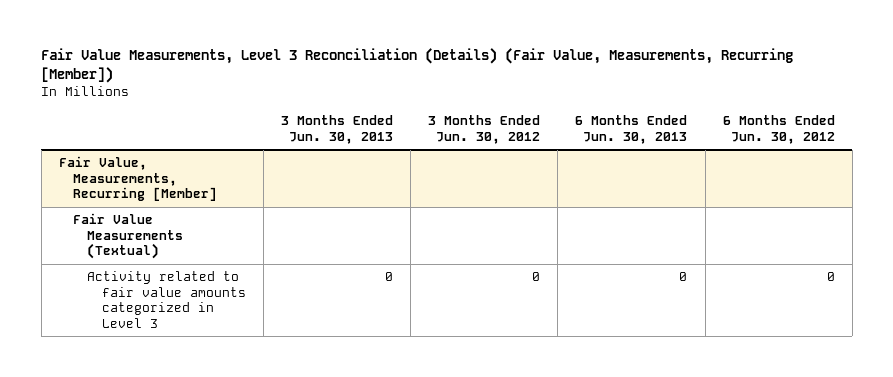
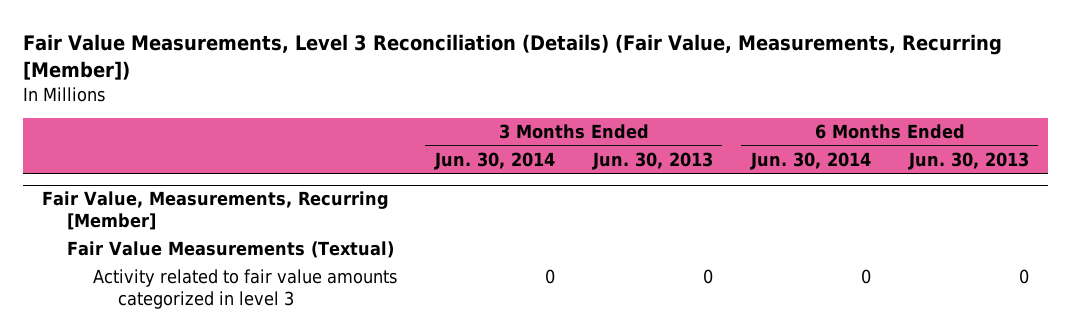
[428,115,541,144] 3 Months Ended Jun. 30, 2012 -> none
[722,115,835,144] 6 Months Ended Jun. 30, 2012 -> none
none -> [433,151,555,170] Jun. 30, 2014
none -> [749,151,871,170] Jun. 30, 2014
[87,270,246,328] Activity related to fair value amounts categorized in Level 3 -> [92,269,397,310] Activity related to fair value amounts categorized in level 3

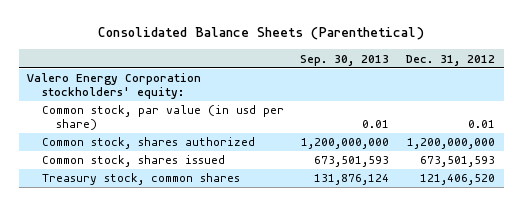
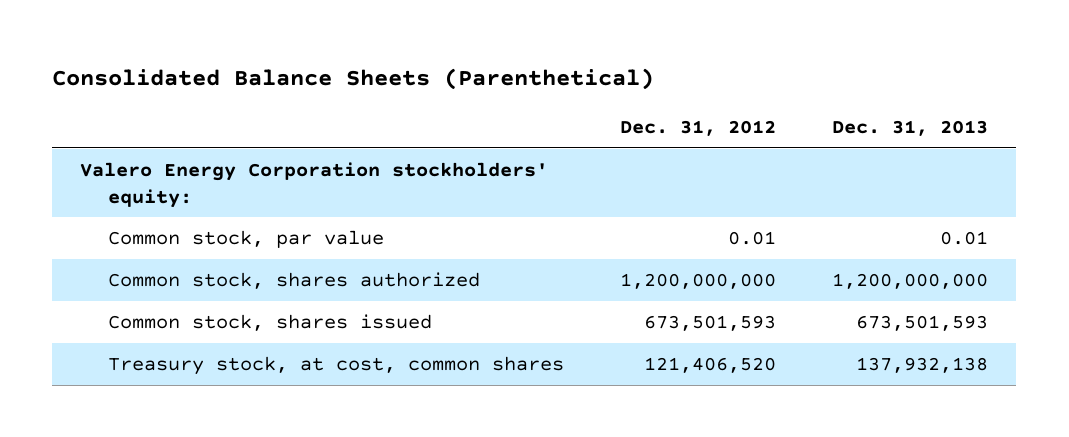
[300,54,390,66] Sep. 30, 2013 -> none
none -> [832,119,989,136] Dec. 31, 2013
[41,105,284,131] Common stock, par value (in usd per share) -> [108,230,385,249] Common stock, par value
[41,173,240,186] Treasury stock, common shares -> [108,356,565,376] Treasury stock, at cost, common shares

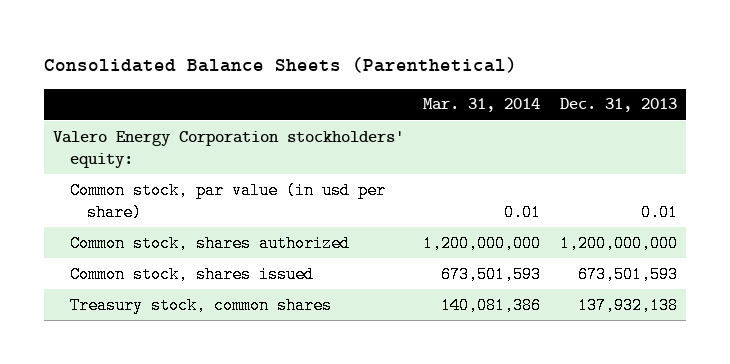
[620,119,777,136] Dec. 31, 2012 -> none
none -> [423,98,541,113] Mar. 31, 2014
[108,230,385,249] Common stock, par value -> [70,181,387,221] Common stock, par value (in usd per share)
[108,356,565,376] Treasury stock, at cost, common shares -> [70,296,333,314] Treasury stock, common shares

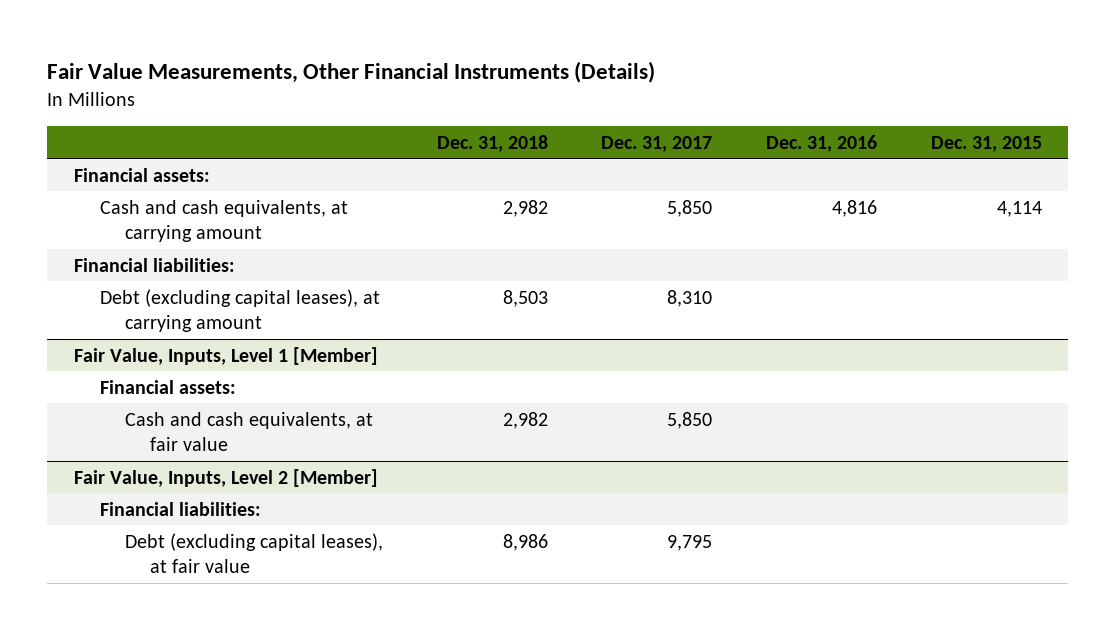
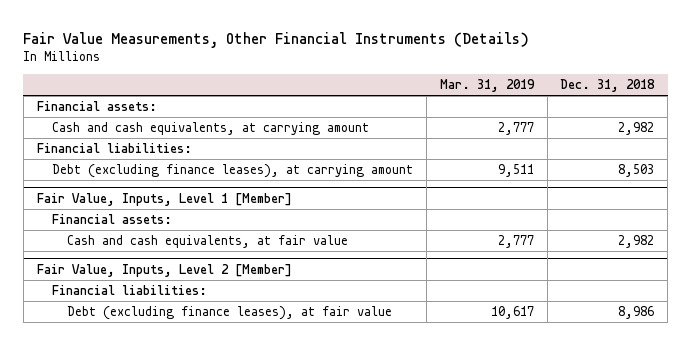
[601,135,713,152] Dec. 31, 2017 -> none
[765,134,877,152] Dec. 31, 2016 -> none
[930,135,1042,152] Dec. 31, 2015 -> none
none -> [439,79,535,93] Mar. 31, 2019
[99,288,380,333] Debt (excluding capital leases), at carrying amount -> [51,164,413,179] Debt (excluding finance leases), at carrying amount
[125,532,384,574] Debt (excluding capital leases), at fair value -> [67,306,393,321] Debt (excluding finance leases), at fair value

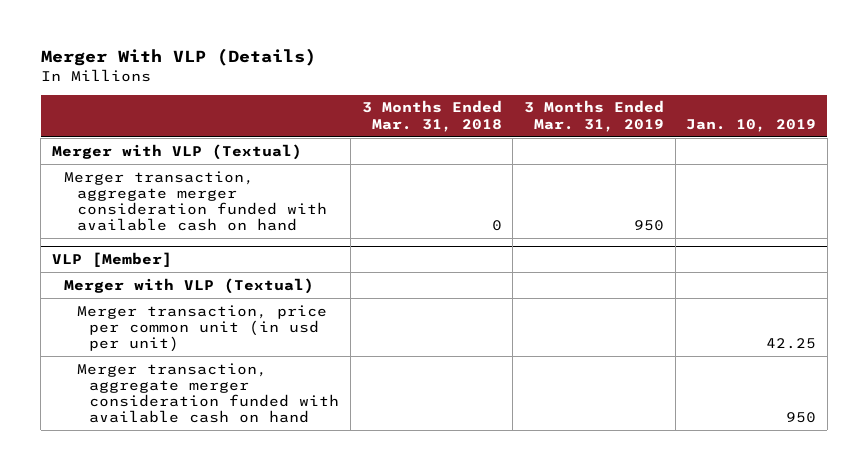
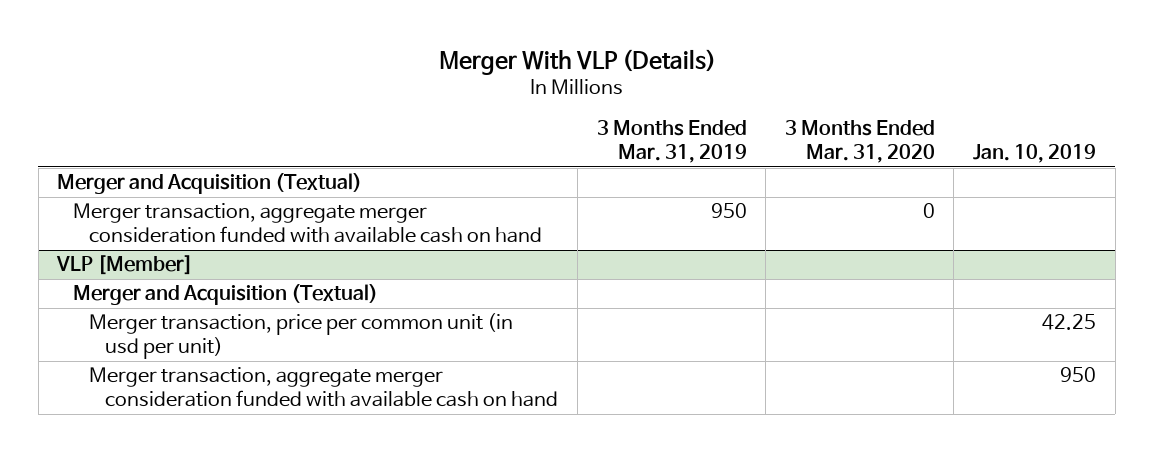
[361,100,502,132] 3 Months Ended Mar. 31, 2018 -> none
none -> [784,120,935,164] 3 Months Ended Mar. 31, 2020
[51,143,302,160] Merger with VLP (Textual) -> [57,173,363,195] Merger and Acquisition (Textual)
[64,277,315,294] Merger with VLP (Textual) -> [73,284,379,306] Merger and Acquisition (Textual)

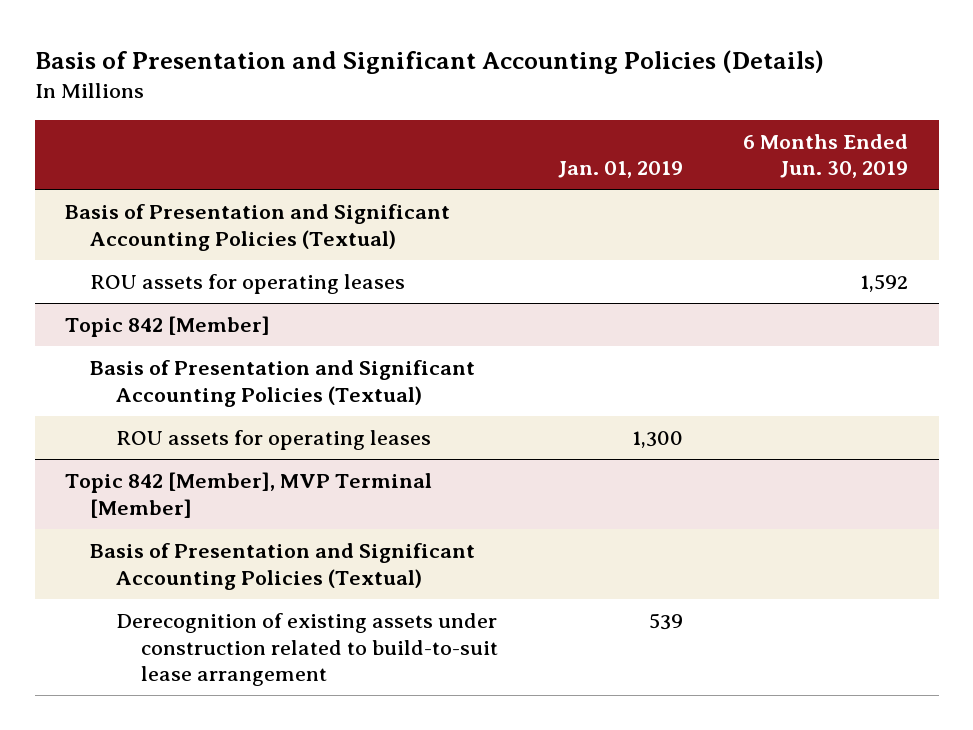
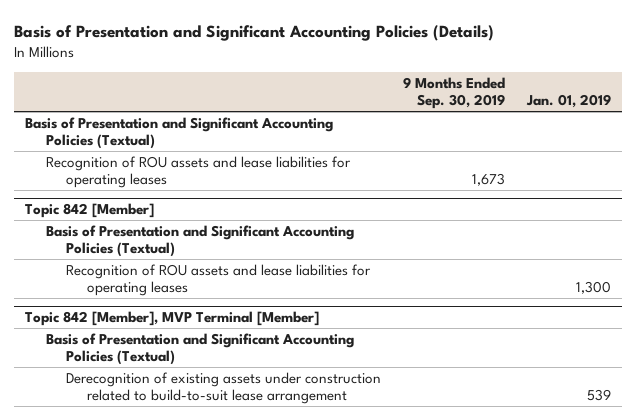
[743,133,909,179] 6 Months Ended Jun. 30, 2019 -> none
none -> [403,76,506,110] 9 Months Ended Sep. 30, 2019
[90,274,406,295] ROU assets for operating leases -> [45,155,351,189] Recognition of ROU assets and lease liabilities for operating leases
[115,430,431,451] ROU assets for operating leases -> [66,263,372,297] Recognition of ROU assets and lease liabilities for operating leases

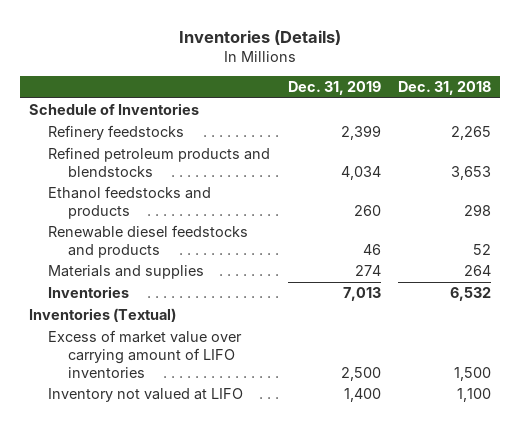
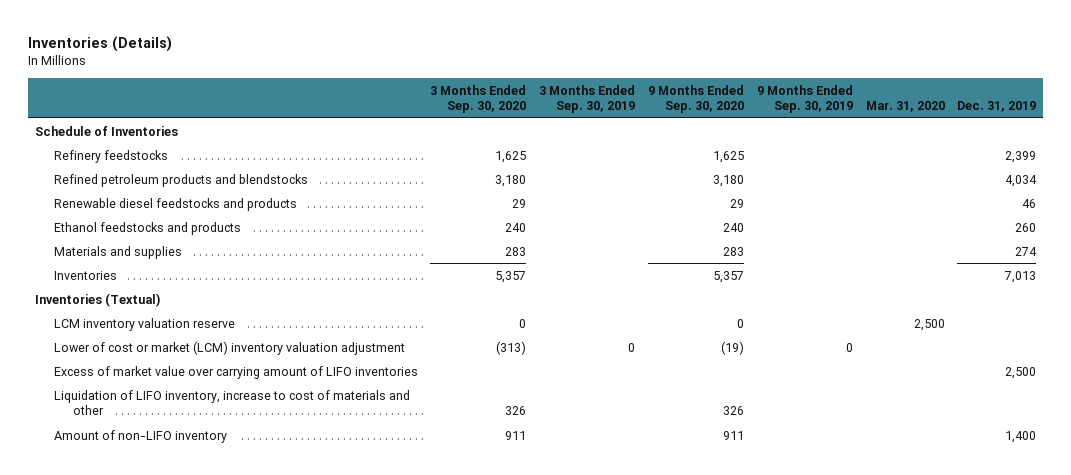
[398,81,492,96] Dec. 31, 2018 -> none
none -> [430,84,527,114] 3 Months Ended Sep. 30, 2020
none -> [539,84,636,114] 3 Months Ended Sep. 30, 2019
none -> [648,84,745,114] 9 Months Ended Sep. 30, 2020
none -> [756,84,853,114] 9 Months Ended Sep. 30, 2019
none -> [865,101,945,113] Mar. 31, 2020
[48,186,212,219] Ethanol feedstocks and products -> [53,221,241,235] Ethanol feedstocks and products
none -> [53,317,235,331] LCM inventory valuation reserve
none -> [53,340,405,355] Lower of cost or market (LCM) inventory valuation adjustment
none -> [53,389,410,416] Liquidation of LIFO inventory, increase to cost of materials and other
[48,388,244,403] Inventory not valued at LIFO -> [53,429,227,443] Amount of non-LIFO inventory

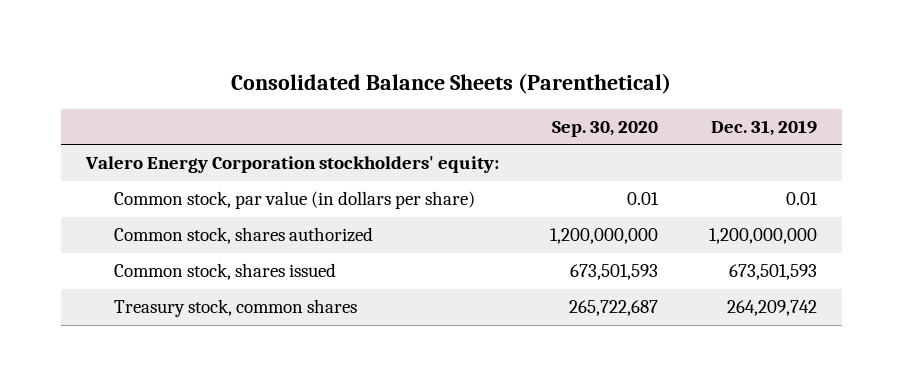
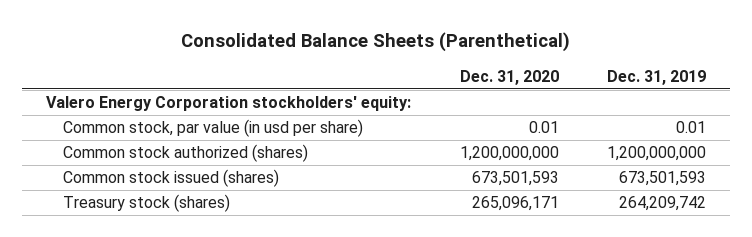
[551,120,658,137] Sep. 30, 2020 -> none
none -> [459,69,559,85] Dec. 31, 2020
[114,191,476,210] Common stock, par value (in dollars per share) -> [63,119,364,138] Common stock, par value (in usd per share)
[114,227,374,245] Common stock, shares authorized -> [63,144,309,163] Common stock authorized (shares)
[114,263,337,281] Common stock, shares issued -> [63,169,280,188] Common stock issued (shares)
[114,299,358,318] Treasury stock, common shares -> [63,194,231,213] Treasury stock (shares)

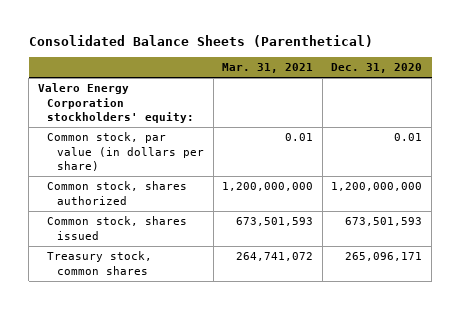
[607,69,707,85] Dec. 31, 2019 -> none
none -> [222,63,314,74] Mar. 31, 2021
[63,119,364,138] Common stock, par value (in usd per share) -> [47,132,204,172] Common stock, par value (in dollars per share)
[63,144,309,163] Common stock authorized (shares) -> [47,181,188,205] Common stock, shares authorized
[63,169,280,188] Common stock issued (shares) -> [47,216,188,240] Common stock, shares issued
[63,194,231,213] Treasury stock (shares) -> [47,251,153,275] Treasury stock, common shares

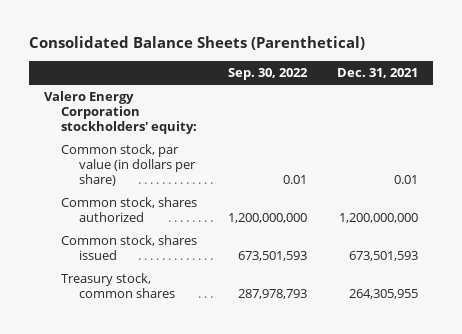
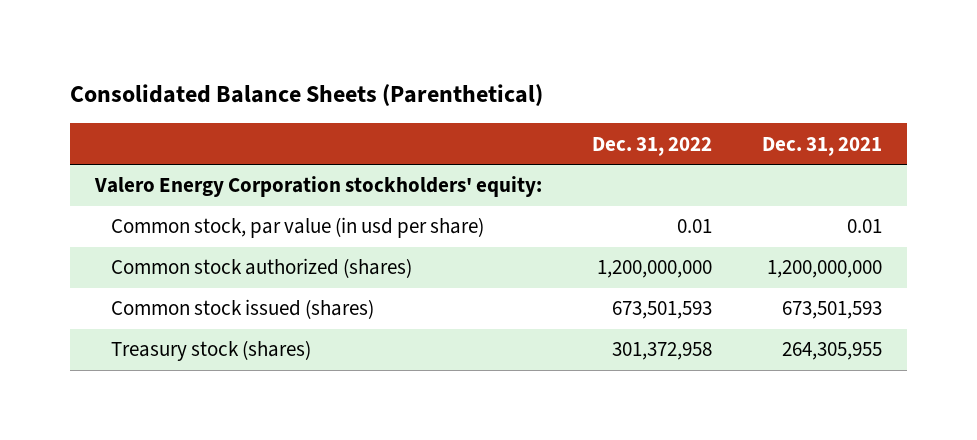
[227,67,308,80] Sep. 30, 2022 -> none
none -> [591,136,712,156] Dec. 31, 2022
[61,144,196,186] Common stock, par value (in dollars per share) -> [111,217,485,239] Common stock, par value (in usd per share)
[61,197,198,222] Common stock, shares authorized -> [111,258,413,279] Common stock authorized (shares)
[61,235,198,260] Common stock, shares issued -> [111,299,375,320] Common stock issued (shares)
[61,273,175,298] Treasury stock, common shares -> [111,340,312,362] Treasury stock (shares)

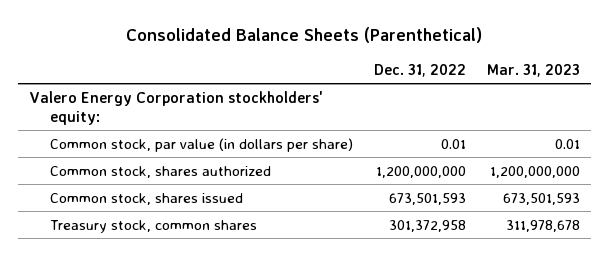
[761,136,882,156] Dec. 31, 2021 -> none
none -> [487,63,581,77] Mar. 31, 2023
[111,217,485,239] Common stock, par value (in usd per share) -> [49,137,353,152] Common stock, par value (in dollars per share)
[111,258,413,279] Common stock authorized (shares) -> [49,165,271,178] Common stock, shares authorized
[111,299,375,320] Common stock issued (shares) -> [49,192,243,205] Common stock, shares issued
[111,340,312,362] Treasury stock (shares) -> [49,219,257,233] Treasury stock, common shares

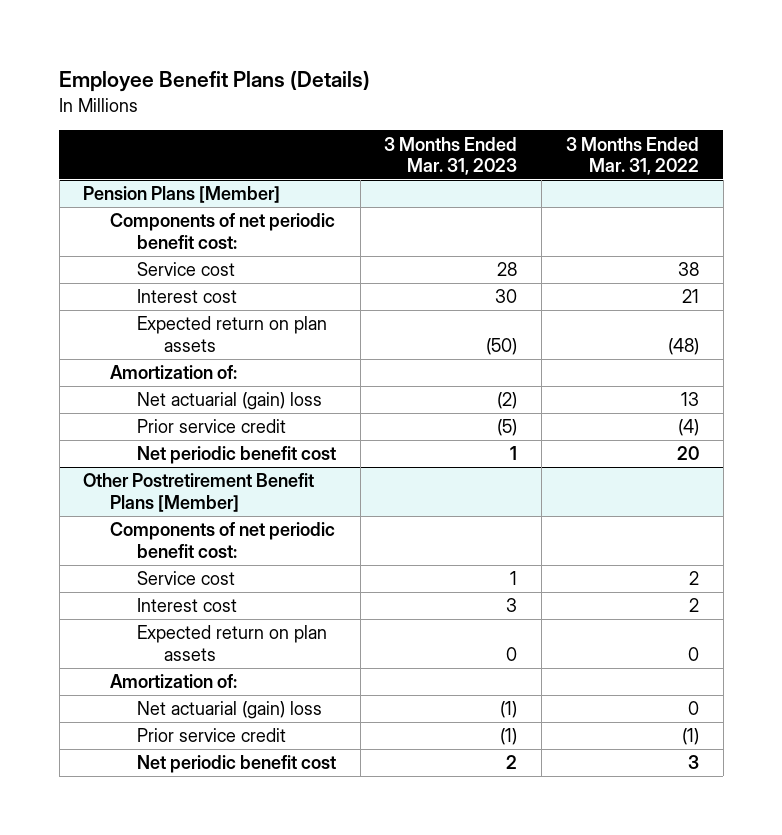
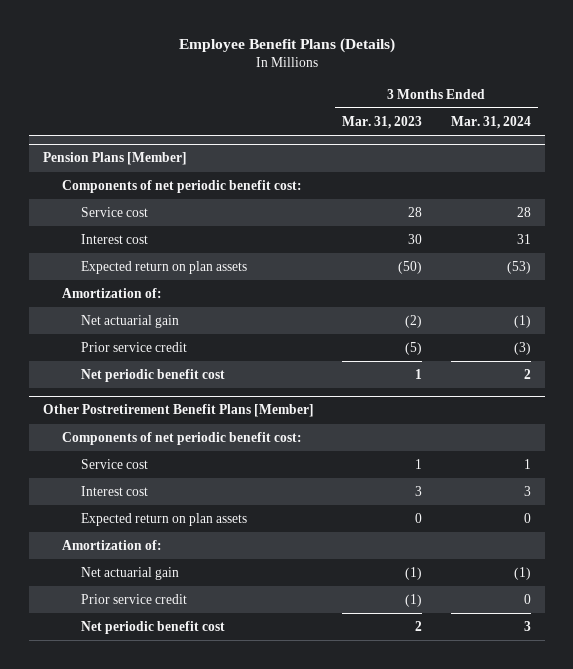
[565,136,699,175] 3 Months Ended Mar. 31, 2022 -> none
none -> [450,115,531,129] Mar. 31, 2024
[136,392,322,411] Net actuarial (gain) loss -> [80,315,179,329] Net actuarial gain
[136,701,322,720] Net actuarial (gain) loss -> [80,567,179,581] Net actuarial gain

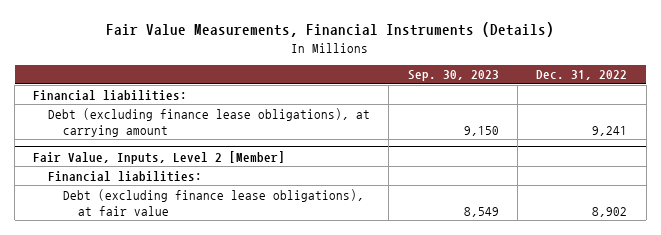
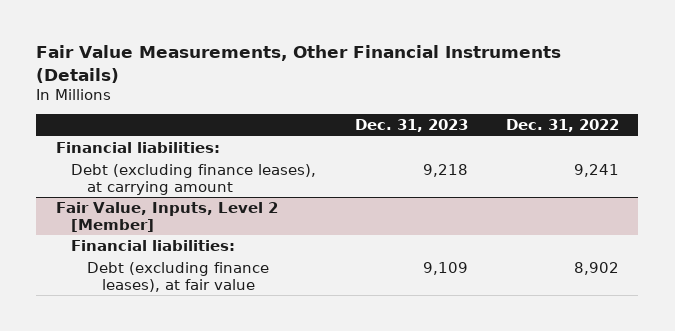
[106,22,555,38] Fair Value Measurements, Financial Instruments (Details) -> [36,45,562,83] Fair Value Measurements, Other Financial Instruments (Details)
[407,70,499,82] Sep. 30, 2023 -> none
none -> [354,119,468,133] Dec. 31, 2023
[48,107,371,137] Debt (excluding finance lease obligations), at carrying amount -> [71,164,317,195] Debt (excluding finance leases), at carrying amount
[62,188,364,216] Debt (excluding finance lease obligations), at fair value -> [86,262,269,292] Debt (excluding finance leases), at fair value

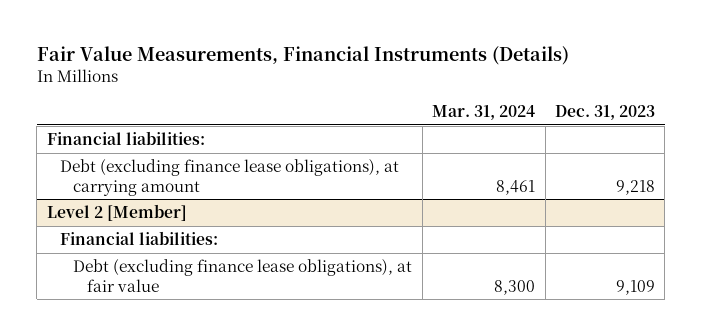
[36,45,562,83] Fair Value Measurements, Other Financial Instruments (Details) -> [36,46,569,66] Fair Value Measurements, Financial Instruments (Details)
[506,119,620,133] Dec. 31, 2022 -> none
none -> [432,104,536,120] Mar. 31, 2024
[71,164,317,195] Debt (excluding finance leases), at carrying amount -> [60,159,400,196] Debt (excluding finance lease obligations), at carrying amount
[55,202,278,232] Fair Value, Inputs, Level 2 [Member] -> [46,204,187,222] Level 2 [Member]
[86,262,269,292] Debt (excluding finance leases), at fair value -> [73,259,413,292] Debt (excluding finance lease obligations), at fair value

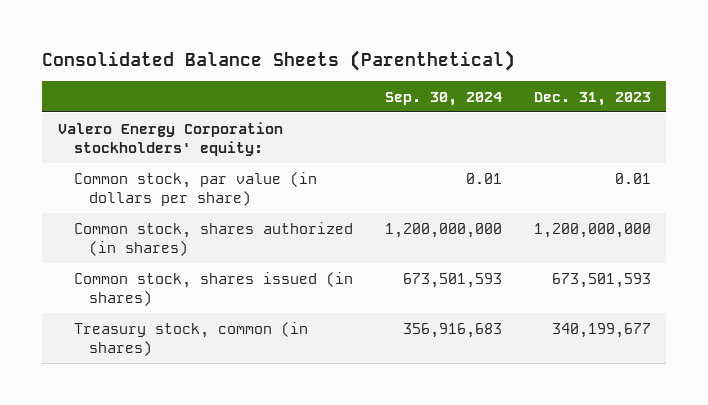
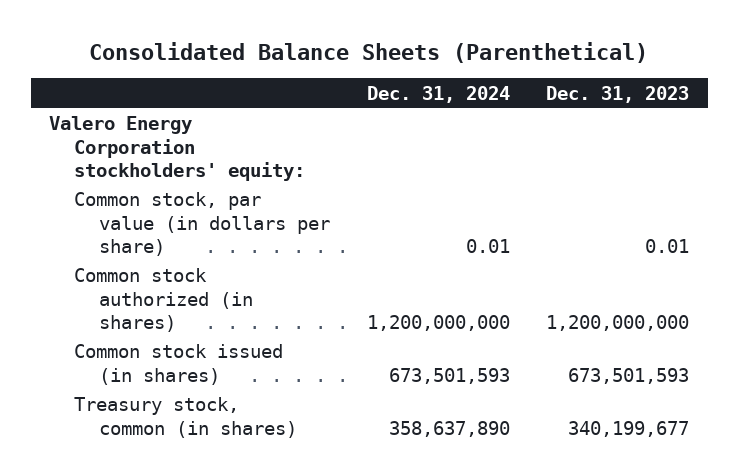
[384,91,502,106] Sep. 30, 2024 -> none
none -> [366,85,510,103] Dec. 31, 2024
[73,221,353,256] Common stock, shares authorized (in shares) -> [74,268,253,333] Common stock authorized (in shares)
[73,271,353,306] Common stock, shares issued (in shares) -> [74,344,284,385] Common stock issued (in shares)

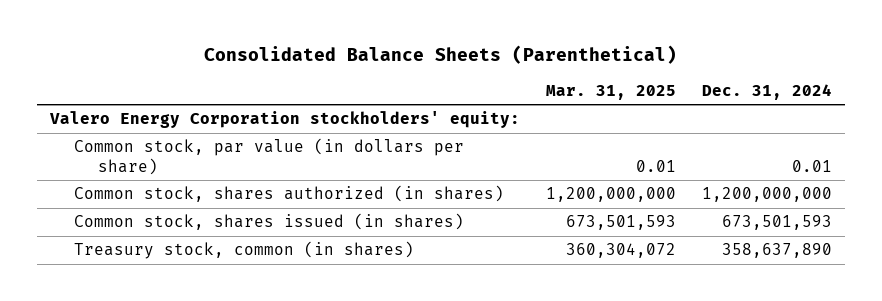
[546,85,690,103] Dec. 31, 2023 -> none
none -> [545,84,676,100] Mar. 31, 2025
[74,268,253,333] Common stock authorized (in shares) -> [74,185,505,203] Common stock, shares authorized (in shares)
[74,344,284,385] Common stock issued (in shares) -> [74,213,465,231] Common stock, shares issued (in shares)

